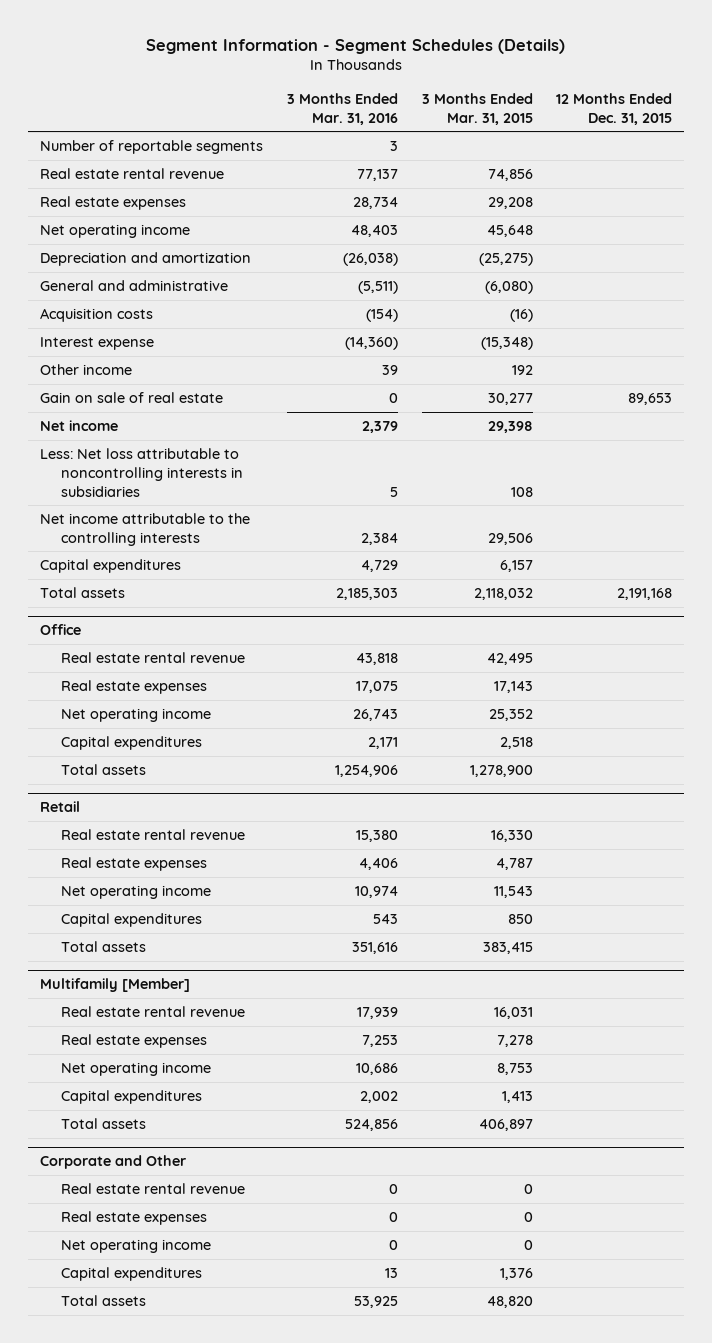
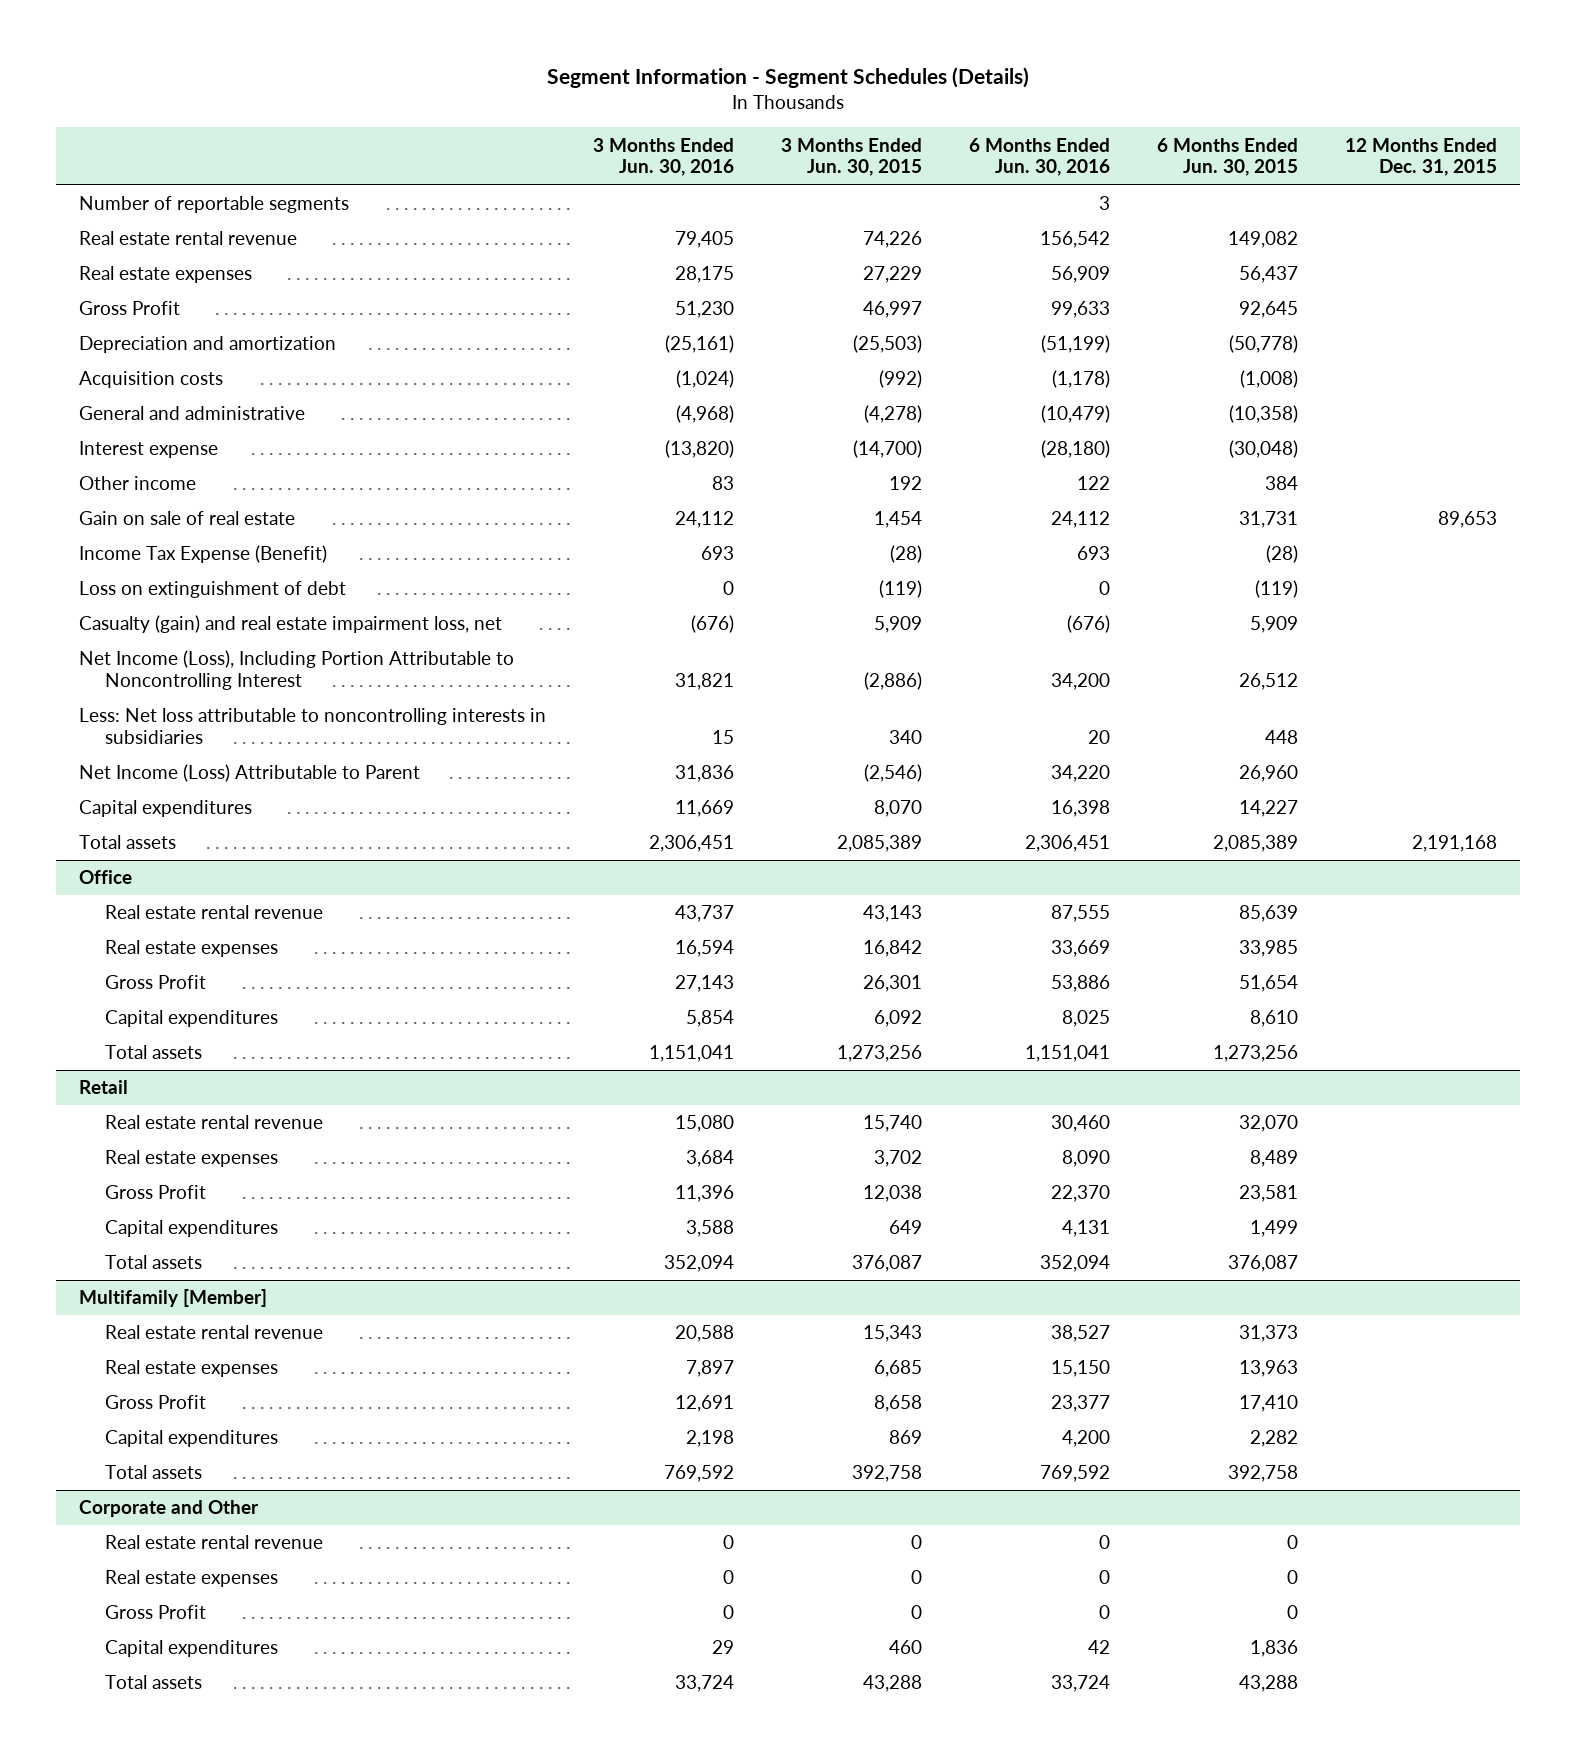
[286,92,398,125] 3 Months Ended Mar. 31, 2016 -> none
[421,92,533,125] 3 Months Ended Mar. 31, 2015 -> none
none -> [593,137,735,177] 3 Months Ended Jun. 30, 2016
none -> [781,137,923,177] 3 Months Ended Jun. 30, 2015
none -> [968,137,1110,177] 6 Months Ended Jun. 30, 2016
none -> [1156,137,1298,177] 6 Months Ended Jun. 30, 2015
[40,223,191,238] Net operating income -> none
none -> [79,301,181,316] Gross Profit
[40,279,229,291] General and administrative -> [79,406,306,421] General and administrative
none -> [79,545,328,564] Income Tax Expense (Benefit)
none -> [79,581,347,599] Loss on extinguishment of debt
none -> [79,615,503,634] Casualty (gain) and real estate impairment loss, net
[40,419,119,431] Net income -> [79,650,515,691] Net Income (Loss), Including Portion Attributable to Noncontrolling Interest
[40,512,251,546] Net income attributable to the controlling interests -> [79,764,421,783] Net Income (Loss) Attributable to Parent
[61,707,212,722] Net operating income -> none
none -> [105,975,207,990] Gross Profit
[61,884,212,899] Net operating income -> none
none -> [105,1185,207,1200] Gross Profit
[61,1061,212,1076] Net operating income -> none
none -> [105,1395,207,1410] Gross Profit
[61,1238,212,1253] Net operating income -> none
none -> [105,1605,207,1620] Gross Profit

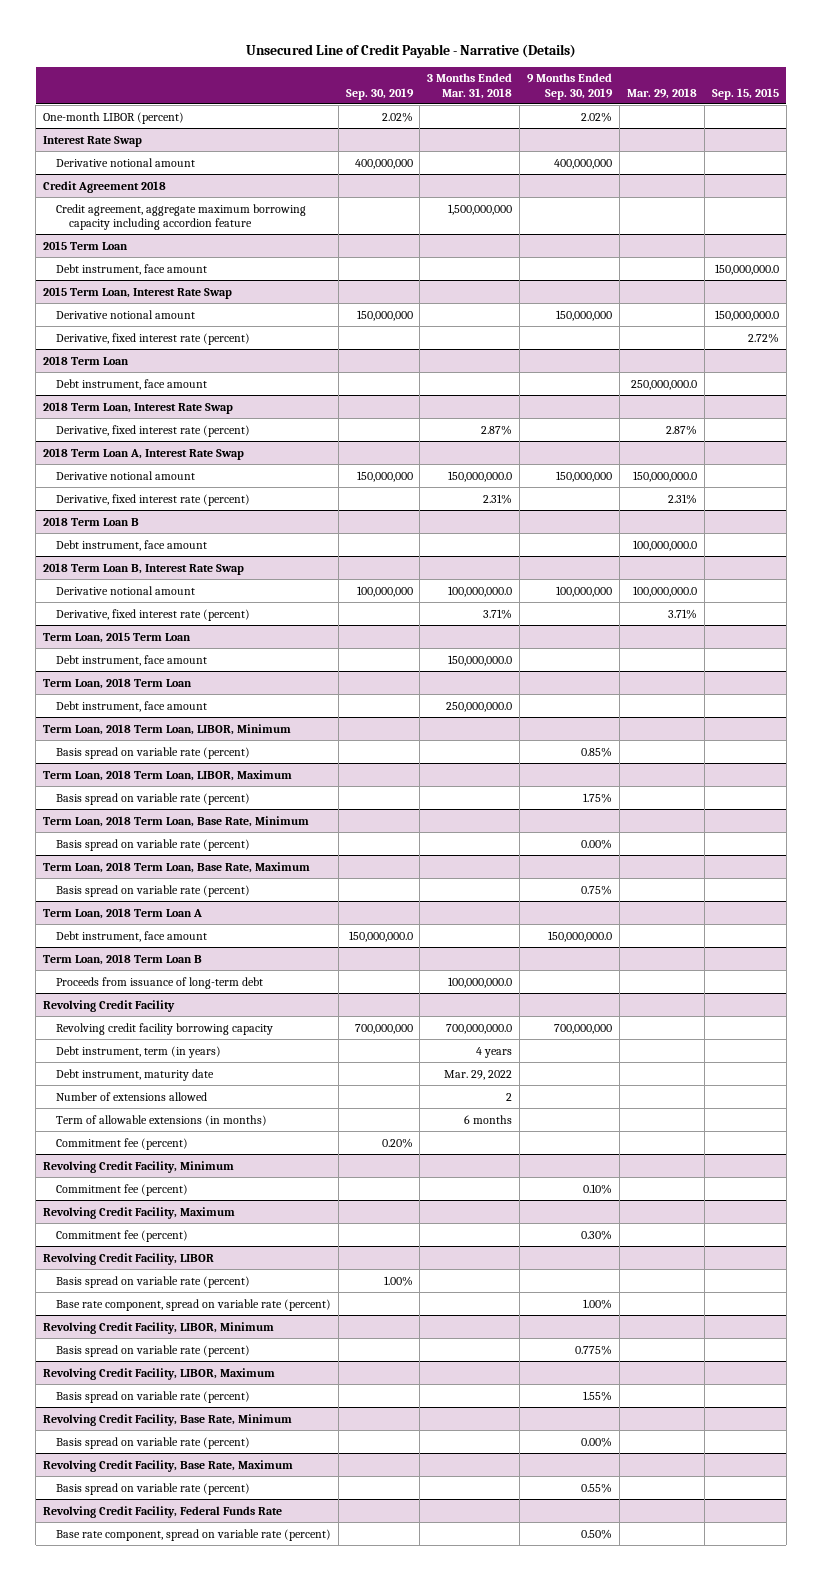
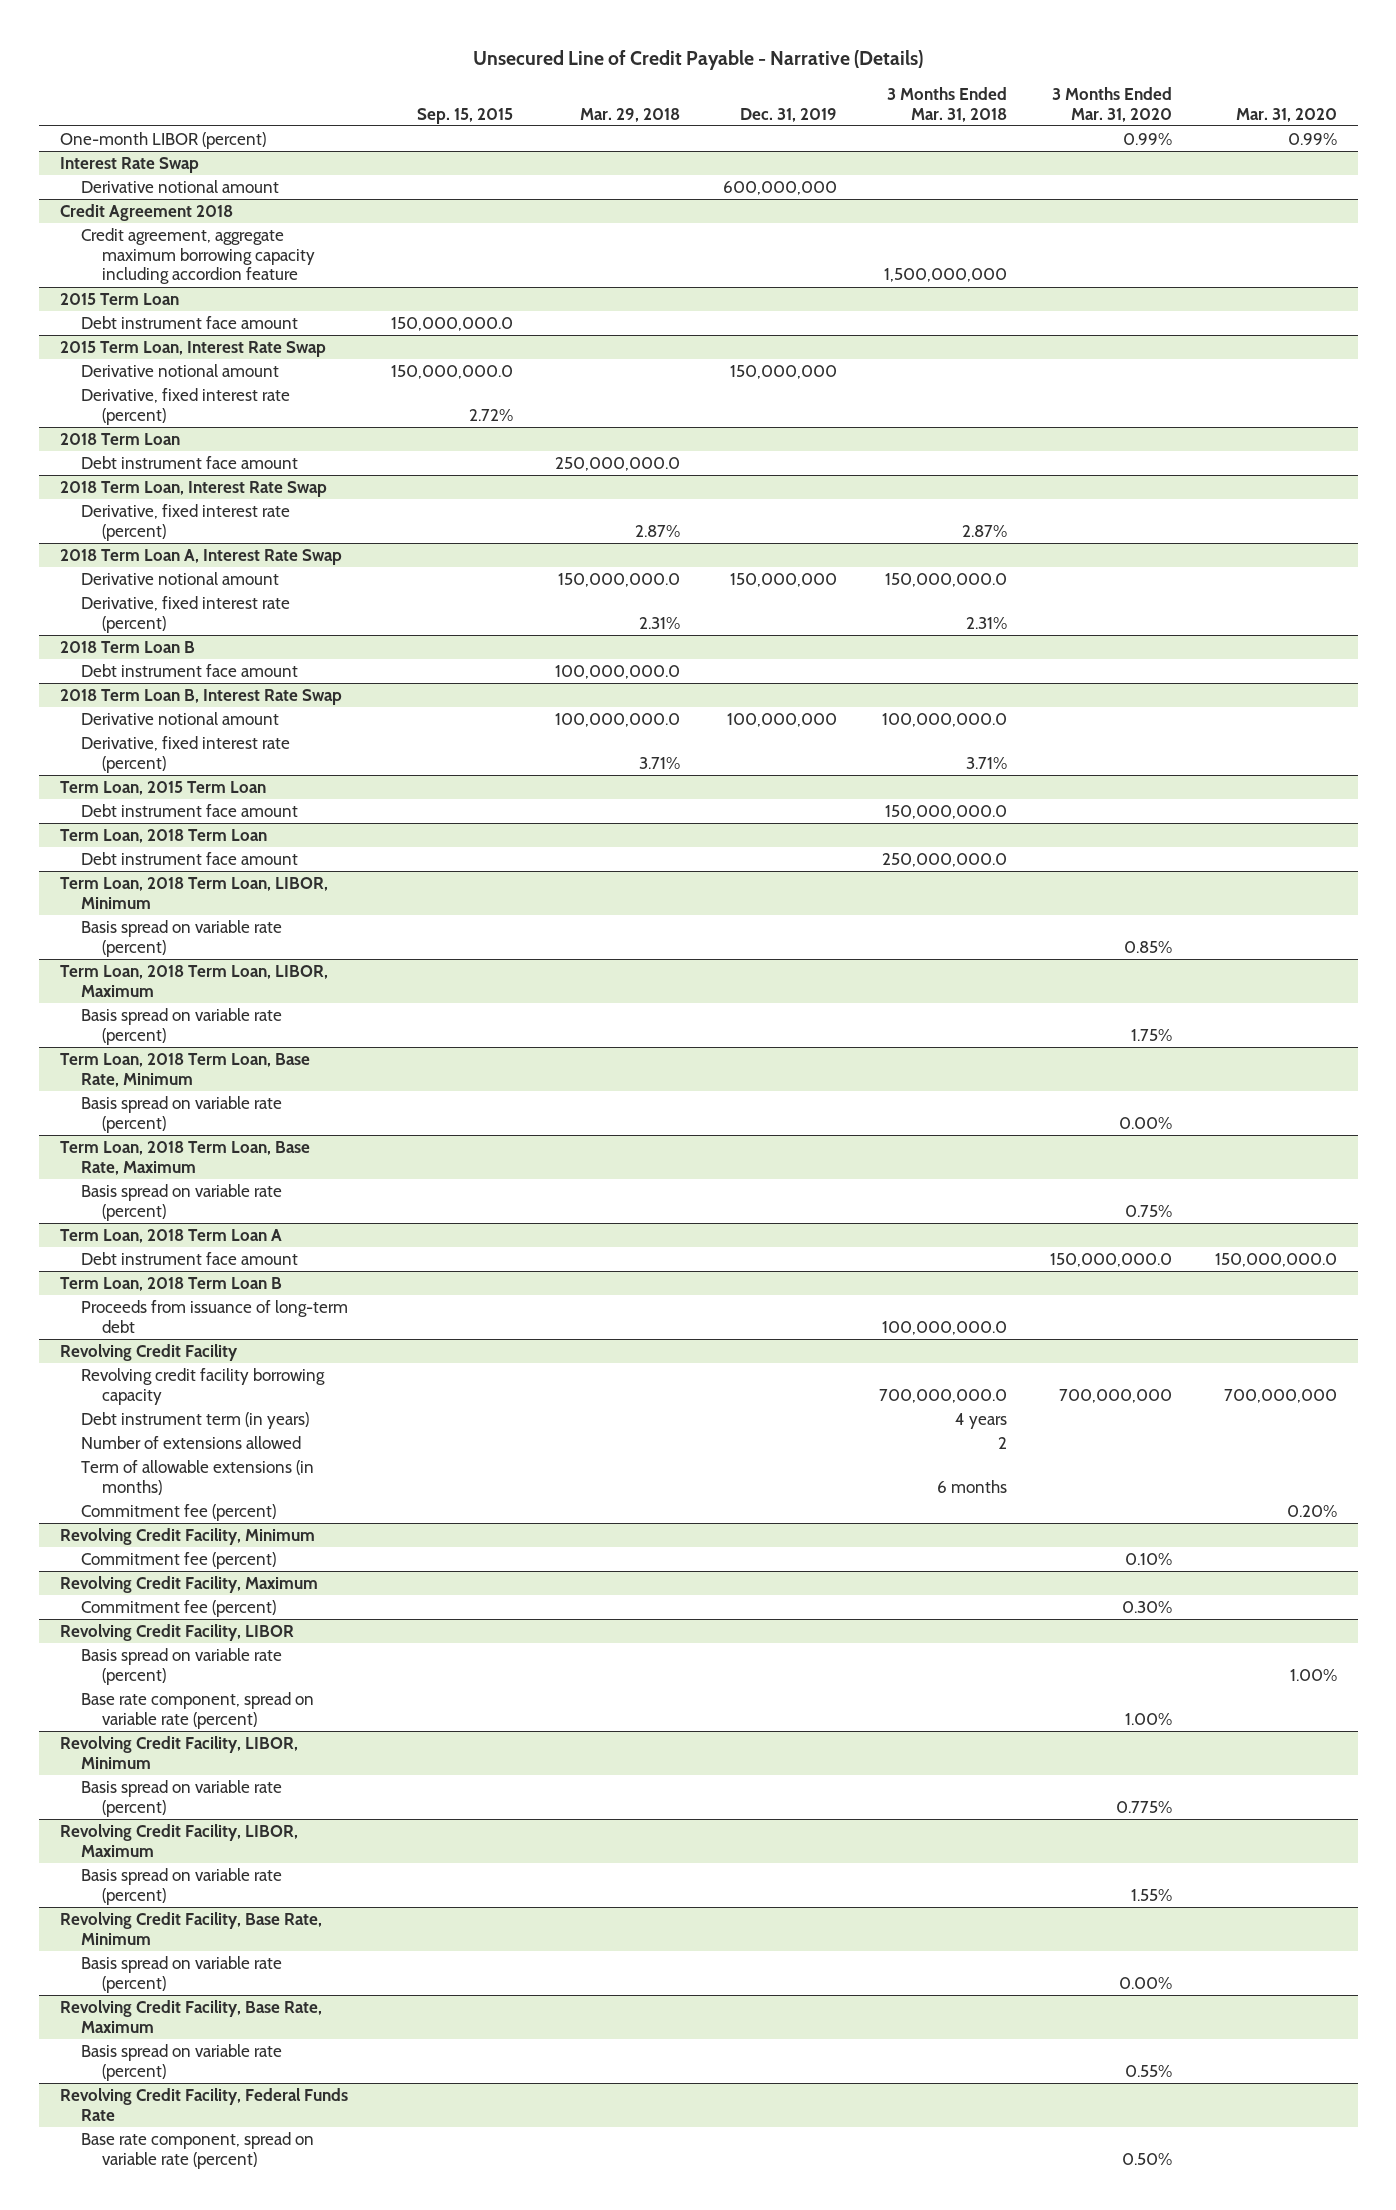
[345,87,414,100] Sep. 30, 2019 -> none
[527,73,614,100] 9 Months Ended Sep. 30, 2019 -> none
none -> [739,107,837,122] Dec. 31, 2019
none -> [1052,86,1173,122] 3 Months Ended Mar. 31, 2020
none -> [1235,107,1337,122] Mar. 31, 2020
[55,263,207,275] Debt instrument, face amount -> [80,316,298,330] Debt instrument face amount
[55,378,207,390] Debt instrument, face amount -> [80,456,298,470] Debt instrument face amount
[55,539,207,551] Debt instrument, face amount -> [80,664,298,678] Debt instrument face amount
[55,654,207,666] Debt instrument, face amount -> [80,804,298,818] Debt instrument face amount
[55,700,207,712] Debt instrument, face amount -> [80,852,298,866] Debt instrument face amount
[55,930,207,942] Debt instrument, face amount -> [80,1252,298,1266] Debt instrument face amount
[55,1068,214,1081] Debt instrument, maturity date -> none
[55,1045,221,1058] Debt instrument, term (in years) -> [80,1412,309,1430] Debt instrument term (in years)

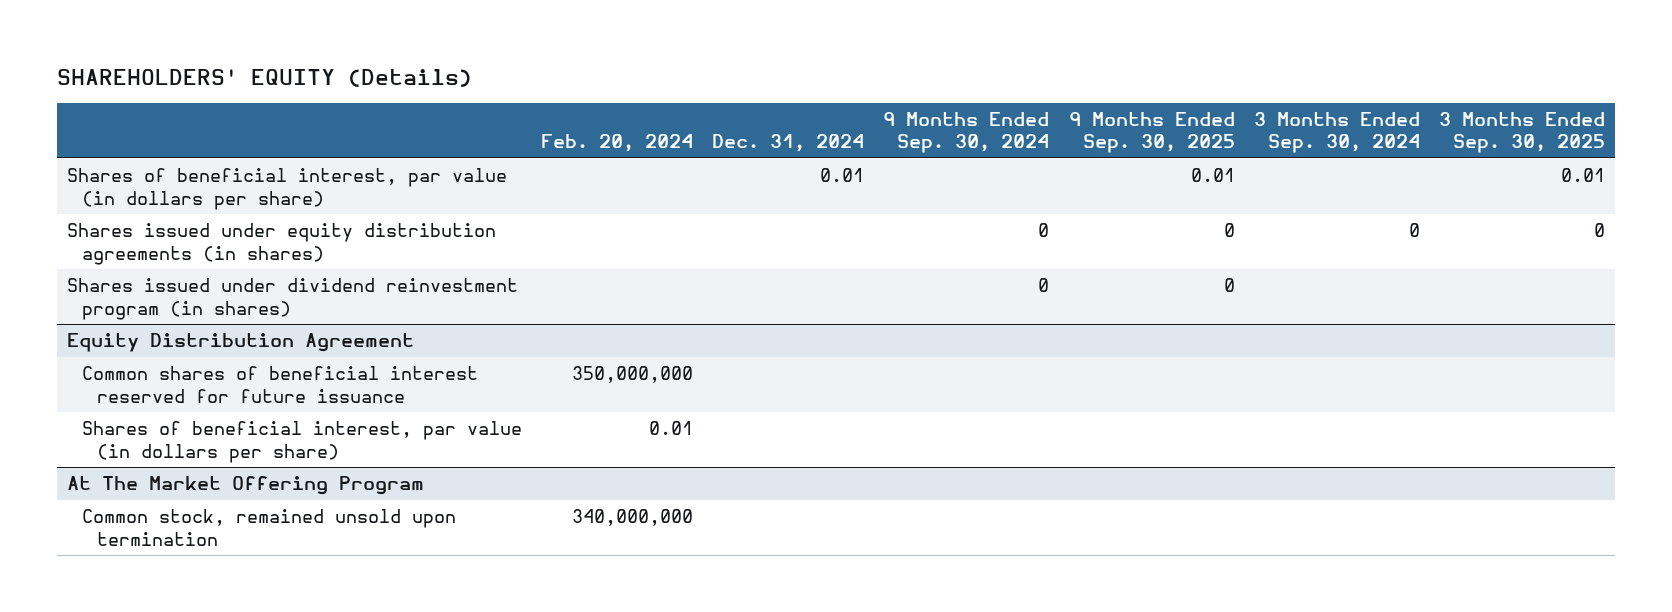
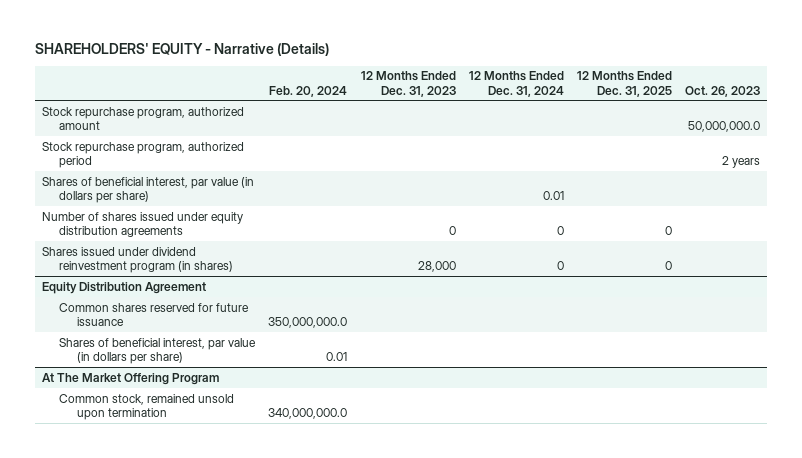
[57,68,473,87] SHAREHOLDERS' EQUITY (Details) -> [35,42,330,56] SHAREHOLDERS' EQUITY - Narrative (Details)
[712,134,865,153] Dec. 31, 2024 -> none
[883,111,1050,154] 9 Months Ended Sep. 30, 2024 -> none
[1068,111,1235,154] 9 Months Ended Sep. 30, 2025 -> none
[1253,111,1420,154] 3 Months Ended Sep. 30, 2024 -> none
[1438,111,1605,154] 3 Months Ended Sep. 30, 2025 -> none
none -> [360,71,456,97] 12 Months Ended Dec. 31, 2023
none -> [468,71,564,97] 12 Months Ended Dec. 31, 2024
none -> [577,71,673,97] 12 Months Ended Dec. 31, 2025
none -> [685,85,761,97] Oct. 26, 2023
none -> [41,106,244,130] Stock repurchase program, authorized amount
none -> [41,141,244,168] Stock repurchase program, authorized period
[66,223,496,265] Shares issued under equity distribution agreements (in shares) -> [41,211,243,237] Number of shares issued under equity distribution agreements
[81,366,478,403] Common shares of beneficial interest reserved for future issuance -> [59,302,250,326] Common shares reserved for future issuance
[571,366,693,384] 350,000,000 -> [268,316,348,328] 350,000,000.0
[571,509,693,527] 340,000,000 -> [268,407,348,419] 340,000,000.0

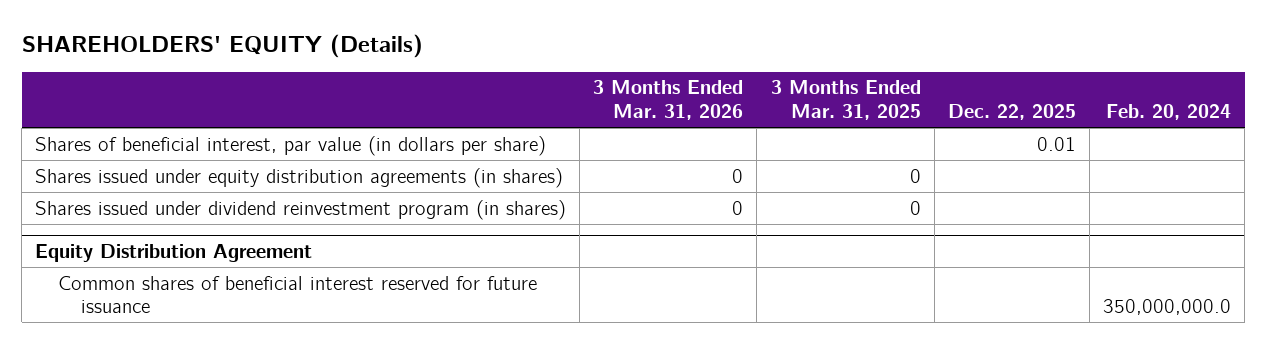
[35,42,330,56] SHAREHOLDERS' EQUITY - Narrative (Details) -> [21,34,423,59] SHAREHOLDERS' EQUITY (Details)
[360,71,456,97] 12 Months Ended Dec. 31, 2023 -> none
[468,71,564,97] 12 Months Ended Dec. 31, 2024 -> none
[577,71,673,97] 12 Months Ended Dec. 31, 2025 -> none
[685,85,761,97] Oct. 26, 2023 -> none
none -> [593,80,744,121] 3 Months Ended Mar. 31, 2026
none -> [770,80,921,121] 3 Months Ended Mar. 31, 2025
none -> [947,104,1076,121] Dec. 22, 2025
[41,106,244,130] Stock repurchase program, authorized amount -> none
[41,141,244,168] Stock repurchase program, authorized period -> none
[41,211,243,237] Number of shares issued under equity distribution agreements -> [35,167,564,188] Shares issued under equity distribution agreements (in shares)
[59,337,257,364] Shares of beneficial interest, par value (in dollars per share) -> none
[41,372,219,385] At The Market Offering Program -> none
[59,393,235,420] Common stock, remained unsold upon termination -> none
[59,302,250,326] Common shares reserved for future issuance -> [58,275,538,314] Common shares of beneficial interest reserved for future issuance

